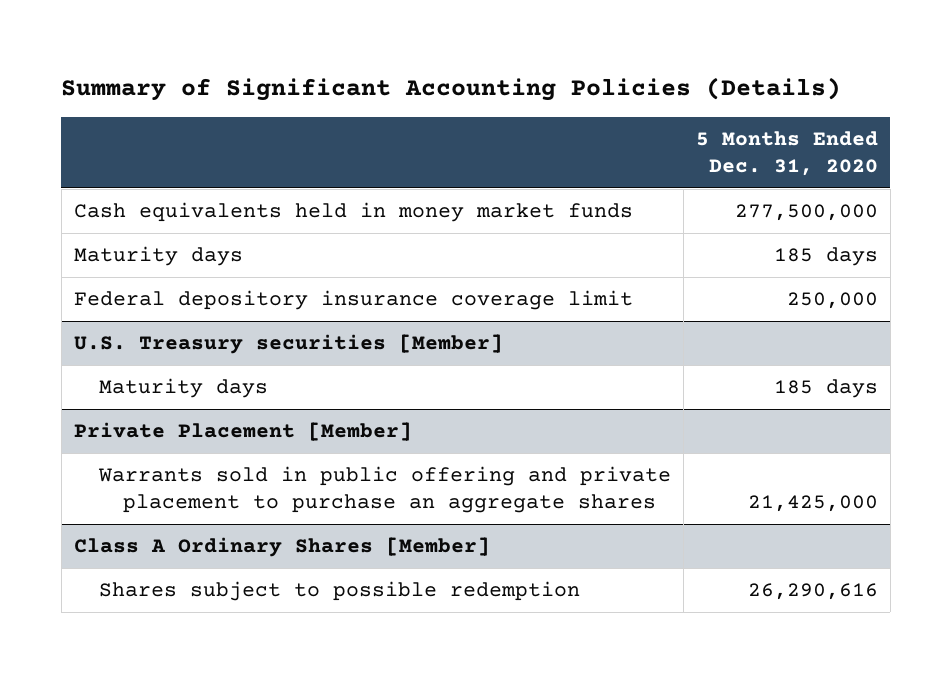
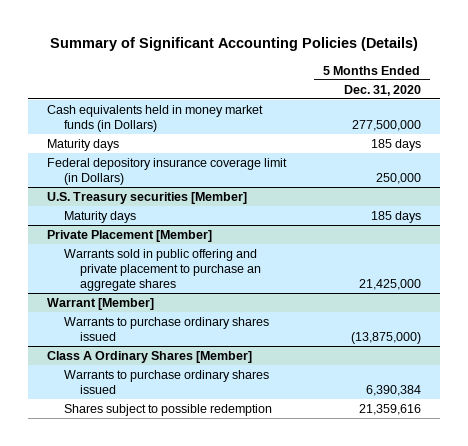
[73,202,633,223] Cash equivalents held in money market funds -> [47,104,264,132] Cash equivalents held in money market funds (in Dollars)
[73,290,633,311] Federal depository insurance coverage limit -> [47,157,288,185] Federal depository insurance coverage limit (in Dollars)
none -> [47,297,155,310] Warrant [Member]
none -> [63,316,269,341] Warrants to purchase ordinary shares issued
none -> [63,369,269,394] Warrants to purchase ordinary shares issued
[747,583,878,601] 26,290,616 -> [358,403,421,415] 21,359,616

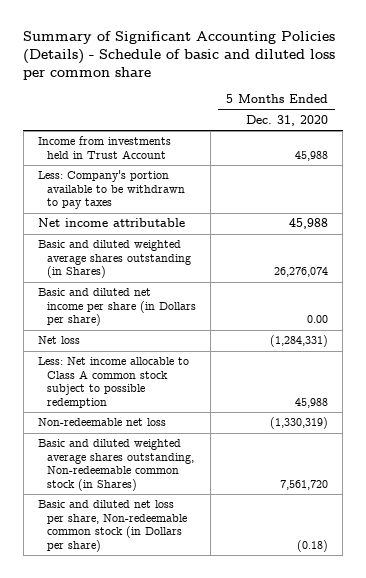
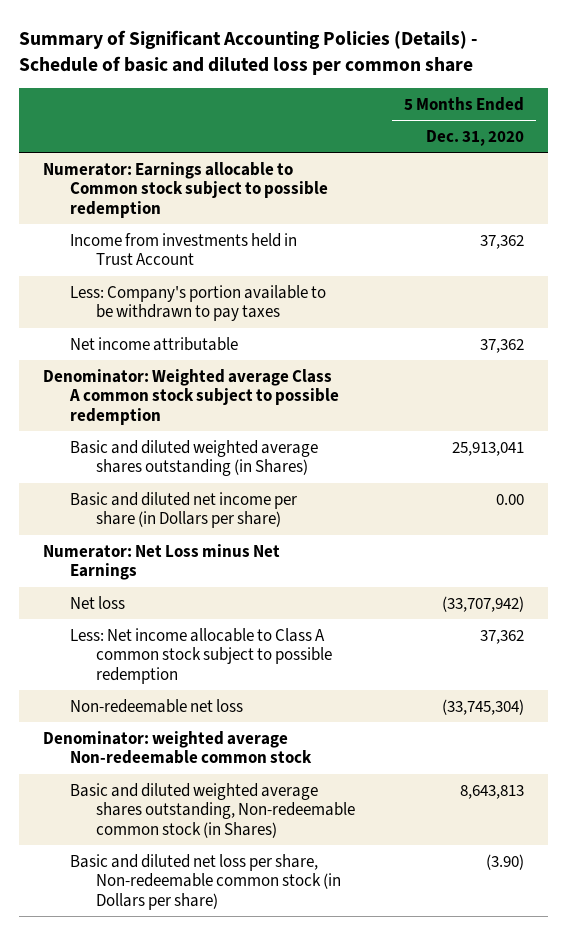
none -> [43,161,328,218] Numerator: Earnings allocable to Common stock subject to possible redemption
[294,150,328,161] 45,988 -> [479,234,524,249] 37,362
[288,218,328,230] 45,988 -> [479,338,524,353] 37,362
none -> [43,368,339,425] Denominator: Weighted average Class A common stock subject to possible redemption
[273,267,328,278] 26,276,074 -> [451,441,524,456] 25,913,041
none -> [43,543,281,581] Numerator: Net Loss minus Net Earnings
[269,335,328,348] (1,284,331) -> [441,595,524,612] (33,707,942)
[294,398,328,409] 45,988 -> [479,629,524,644] 37,362
[269,417,328,430] (1,330,319) -> [441,698,524,715] (33,745,304)
none -> [43,730,312,765] Denominator: weighted average Non-redeemable common stock
[279,480,328,491] 7,561,720 -> [459,784,524,799] 8,643,813
[296,540,328,553] (0.18) -> [485,853,524,870] (3.90)

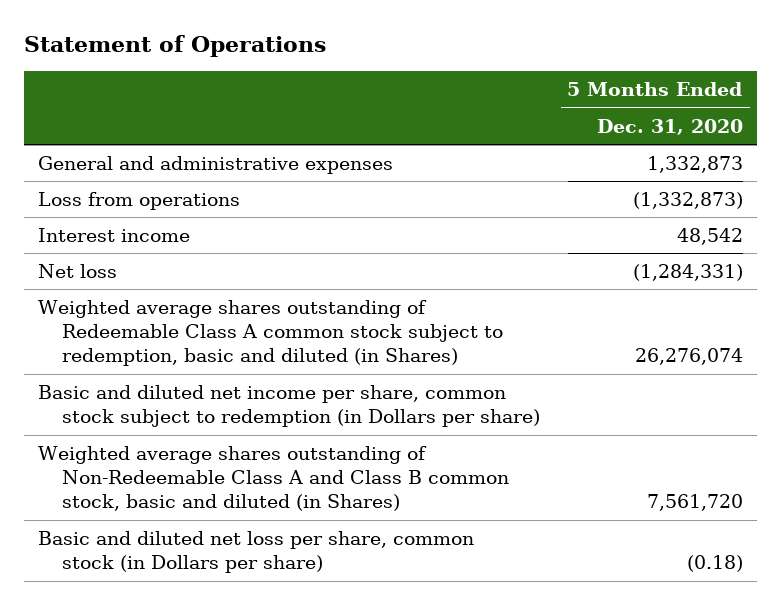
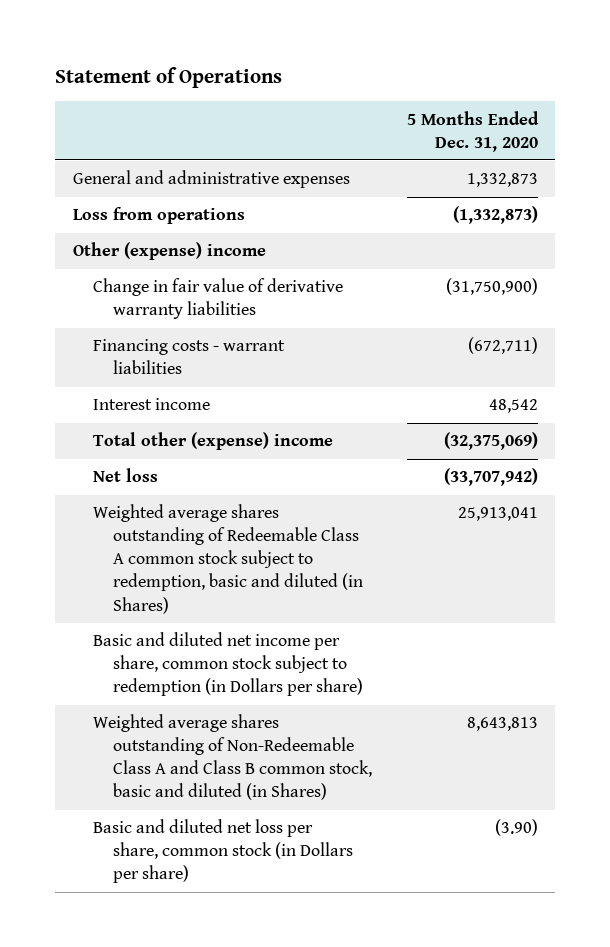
none -> [72,242,266,261] Other (expense) income
none -> [92,278,343,320] Change in fair value of derivative warranty liabilities
none -> [92,339,285,375] Financing costs - warrant liabilities
none -> [92,432,333,451] Total other (expense) income
[632,264,743,282] (1,284,331) -> [443,468,538,487] (33,707,942)
[634,348,743,366] 26,276,074 -> [457,507,538,522] 25,913,041
[646,494,743,512] 7,561,720 -> [466,717,538,732] 8,643,813
[686,555,743,573] (0.18) -> [494,819,538,837] (3.90)

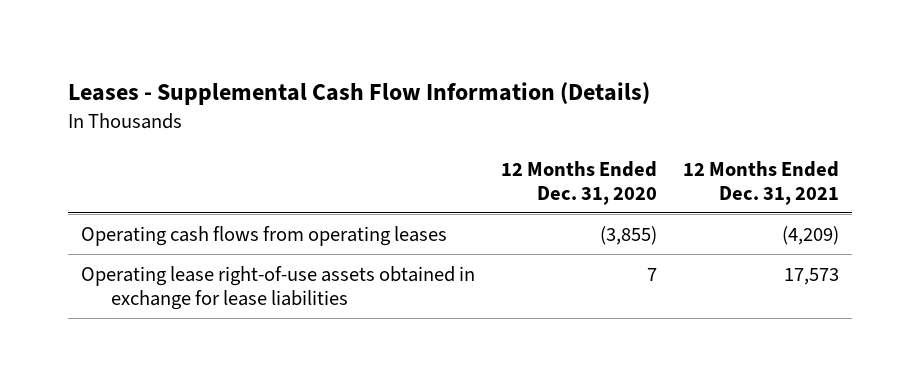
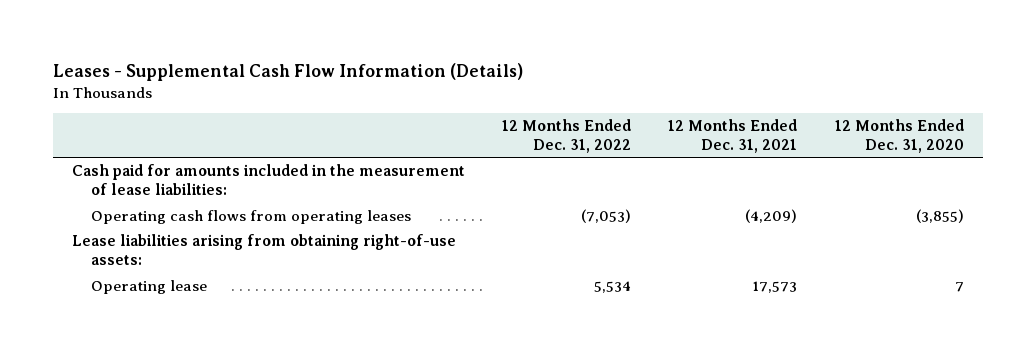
none -> [501,118,631,154] 12 Months Ended Dec. 31, 2022
none -> [71,163,465,196] Cash paid for amounts included in the measurement of lease liabilities:
none -> [71,233,456,266] Lease liabilities arising from obtaining right-of-use assets:
[81,265,476,310] Operating lease right-of-use assets obtained in exchange for lease liabilities -> [90,279,207,294] Operating lease

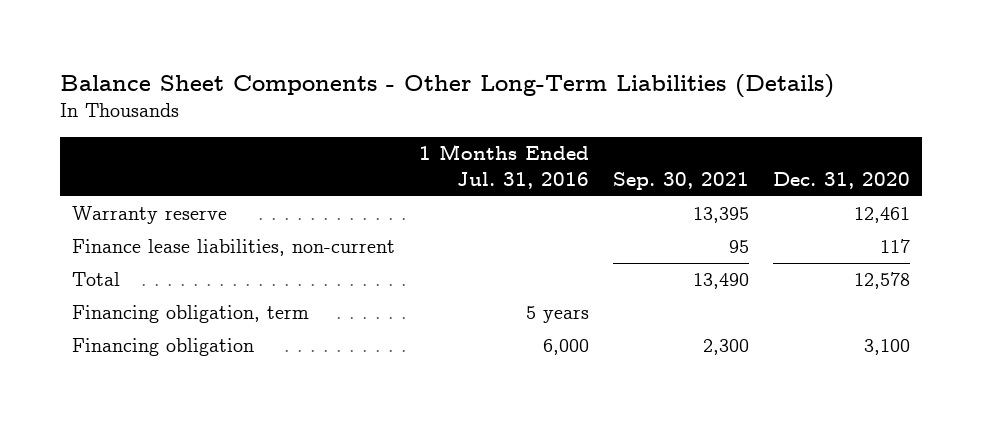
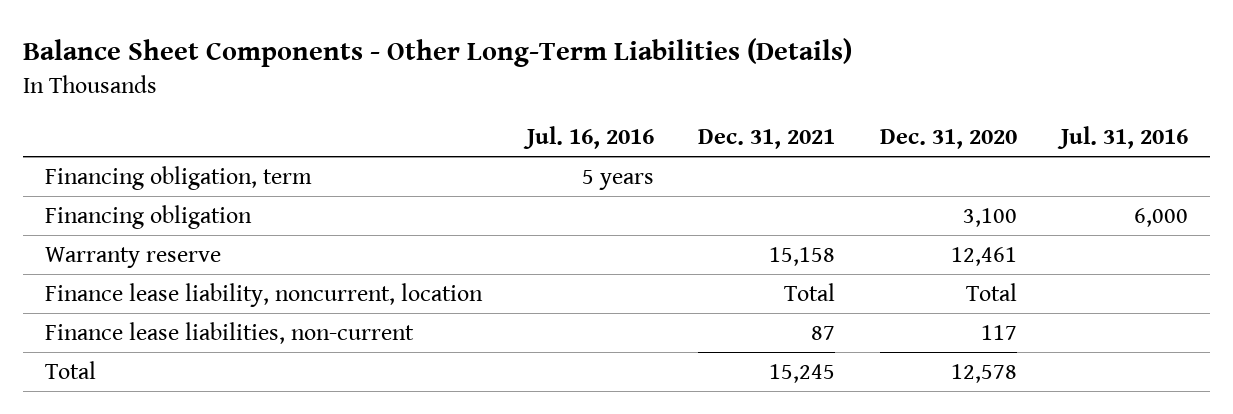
[419,144,590,189] 1 Months Ended Jul. 31, 2016 -> none
[612,171,749,190] Sep. 30, 2021 -> none
none -> [522,126,654,150] Jul. 16, 2016
none -> [698,129,836,150] Dec. 31, 2021
none -> [1057,126,1189,150] Jul. 31, 2016
[72,305,310,324] Financing obligation, term -> [45,165,313,190] Financing obligation, term
[72,338,255,357] Financing obligation -> [45,204,253,229] Financing obligation
none -> [45,282,484,307] Finance lease liability, noncurrent, location

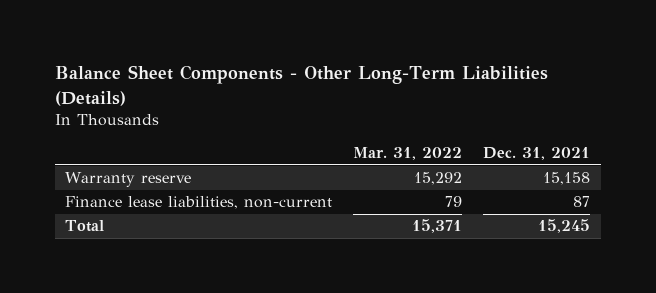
[522,126,654,150] Jul. 16, 2016 -> none
[879,129,1017,150] Dec. 31, 2020 -> none
[1057,126,1189,150] Jul. 31, 2016 -> none
none -> [353,147,463,161] Mar. 31, 2022
[45,165,313,190] Financing obligation, term -> none
[45,204,253,229] Financing obligation -> none
[45,282,484,307] Finance lease liability, noncurrent, location -> none

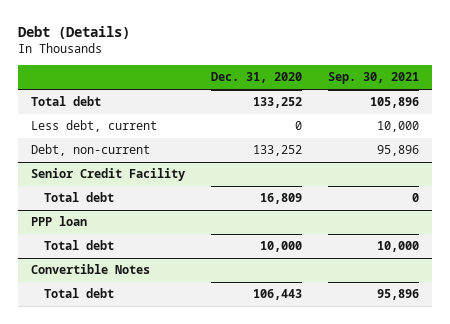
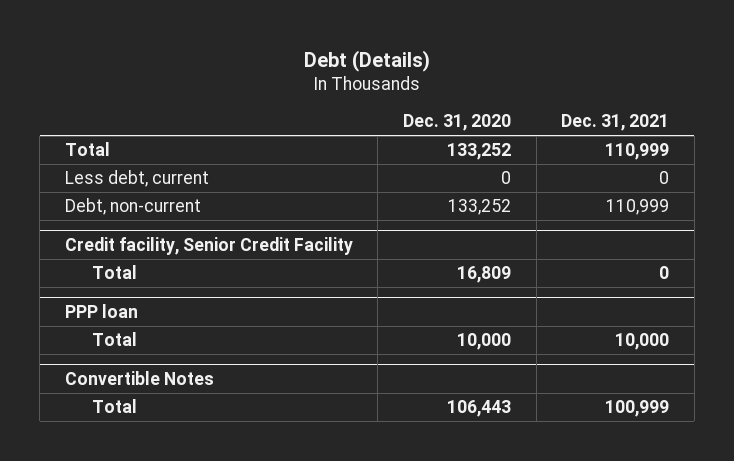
[327,72,419,85] Sep. 30, 2021 -> none
none -> [561,114,670,132] Dec. 31, 2021
[30,96,101,107] Total debt -> [64,142,110,157] Total
[30,168,185,182] Senior Credit Facility -> [64,237,353,256] Credit facility, Senior Credit Facility
[44,192,115,203] Total debt -> [92,265,138,280] Total
[44,240,115,251] Total debt -> [92,332,138,347] Total
[44,288,115,299] Total debt -> [92,399,138,414] Total

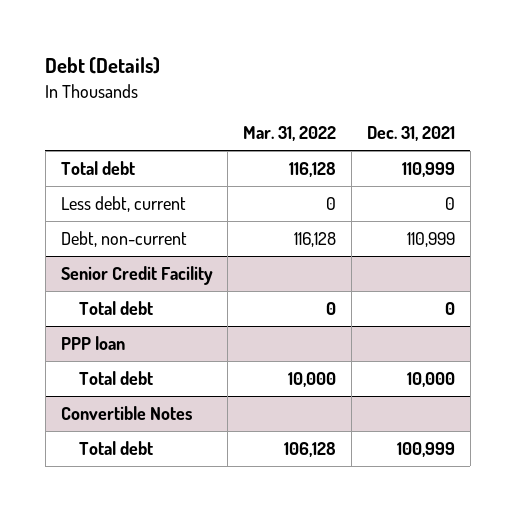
[403,114,512,132] Dec. 31, 2020 -> none
none -> [243,126,337,142] Mar. 31, 2022
[64,142,110,157] Total -> [60,160,135,175] Total debt
[64,237,353,256] Credit facility, Senior Credit Facility -> [60,265,213,285] Senior Credit Facility
[92,265,138,280] Total -> [78,300,153,315] Total debt
[92,332,138,347] Total -> [78,370,153,385] Total debt
[92,399,138,414] Total -> [78,440,153,455] Total debt

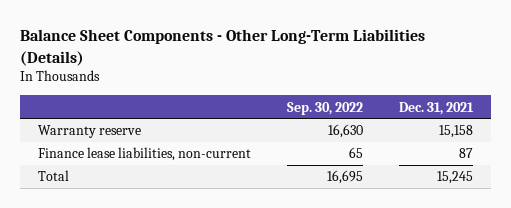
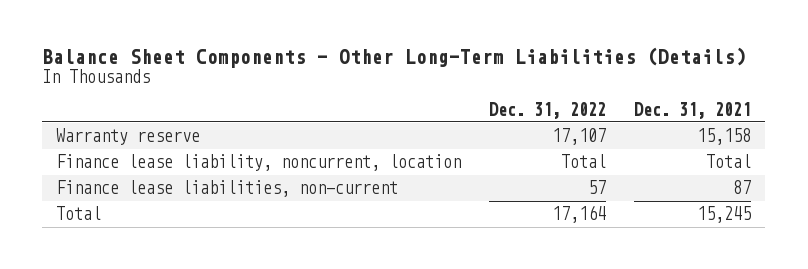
[286,101,363,115] Sep. 30, 2022 -> none
none -> [489,101,607,119] Dec. 31, 2022
none -> [56,154,462,172] Finance lease liability, noncurrent, location

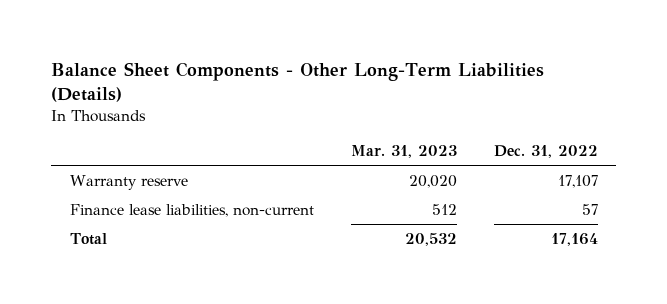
[634,101,752,119] Dec. 31, 2021 -> none
none -> [350,145,457,159] Mar. 31, 2023
[56,154,462,172] Finance lease liability, noncurrent, location -> none

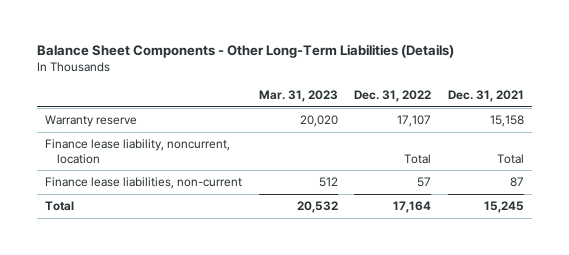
none -> [447,90,524,103] Dec. 31, 2021
none -> [45,138,231,164] Finance lease liability, noncurrent, location

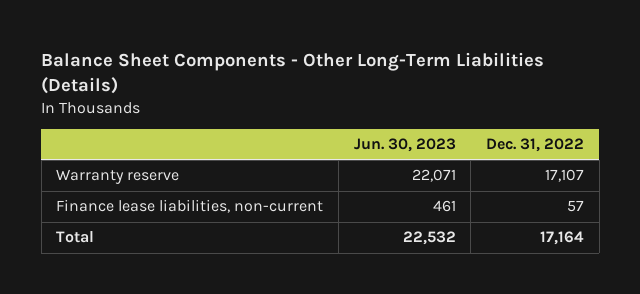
[258,90,338,103] Mar. 31, 2023 -> none
[447,90,524,103] Dec. 31, 2021 -> none
none -> [353,138,456,153] Jun. 30, 2023
[45,138,231,164] Finance lease liability, noncurrent, location -> none

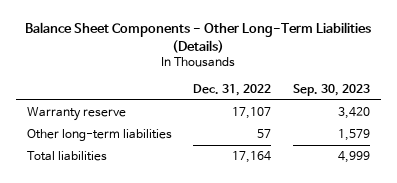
[353,138,456,153] Jun. 30, 2023 -> none
none -> [293,83,371,96] Sep. 30, 2023
[56,199,324,214] Finance lease liabilities, non-current -> none
none -> [26,129,172,142] Other long-term liabilities
[56,231,95,244] Total -> [26,151,107,162] Total liabilities

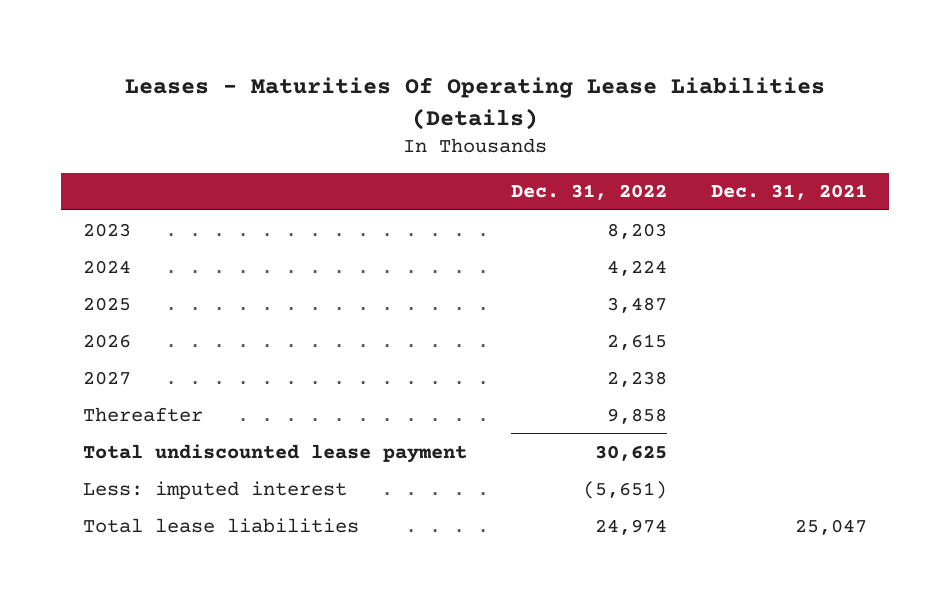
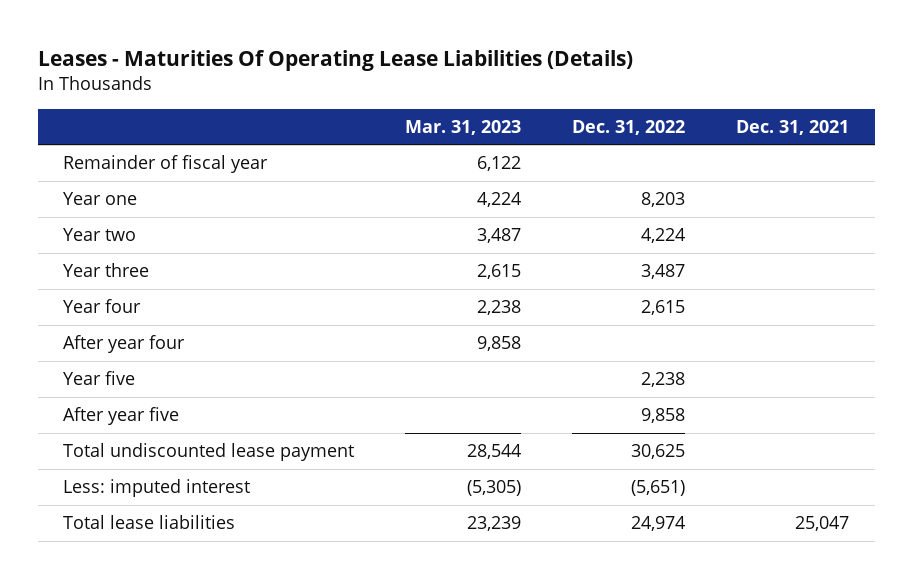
none -> [405,119,522,135] Mar. 31, 2023
none -> [63,155,269,174] Remainder of fiscal year
[83,222,132,237] 2023 -> [63,192,138,206] Year one
[83,259,132,274] 2024 -> [63,228,137,242] Year two
[83,296,132,311] 2025 -> [63,263,150,278] Year three
[83,333,132,348] 2026 -> [63,299,142,314] Year four
none -> [63,335,186,354] After year four
[83,370,132,385] 2027 -> [63,371,136,386] Year five
[83,406,204,422] Thereafter -> [63,407,180,426] After year five

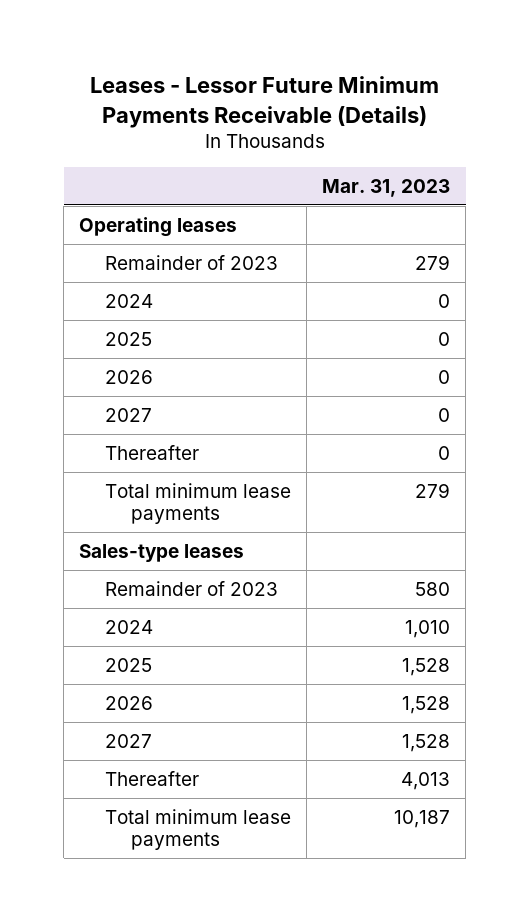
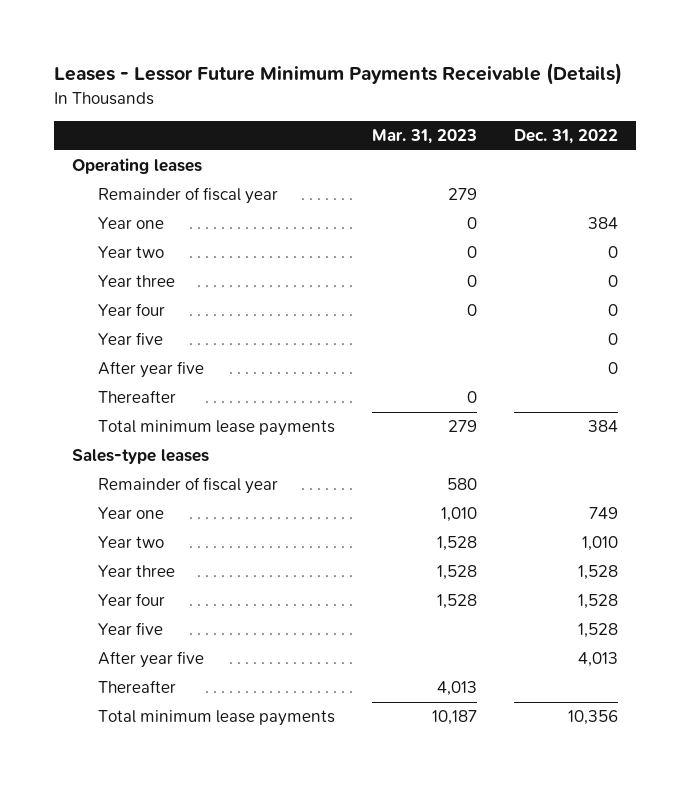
none -> [513,129,618,145] Dec. 31, 2022
[105,254,279,270] Remainder of 2023 -> [97,187,278,205] Remainder of fiscal year
[105,293,154,308] 2024 -> [97,217,164,230] Year one
[105,331,153,346] 2025 -> [97,246,164,259] Year two
[105,369,154,384] 2026 -> [97,275,175,288] Year three
[105,407,153,422] 2027 -> [97,303,165,317] Year four
none -> [97,332,163,346] Year five
none -> [97,361,204,379] After year five
[105,580,279,596] Remainder of 2023 -> [97,477,278,495] Remainder of fiscal year
[105,619,154,634] 2024 -> [97,507,164,520] Year one
[105,657,153,672] 2025 -> [97,536,164,549] Year two
[105,695,154,710] 2026 -> [97,565,175,578] Year three
[105,733,153,748] 2027 -> [97,593,165,607] Year four
none -> [97,622,163,636] Year five
none -> [97,651,204,669] After year five

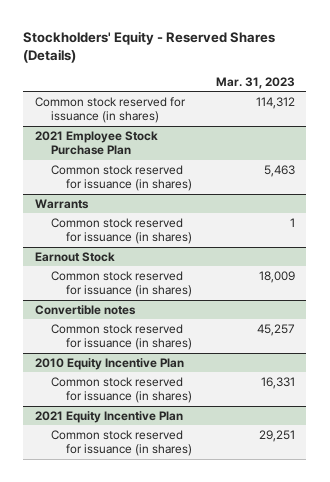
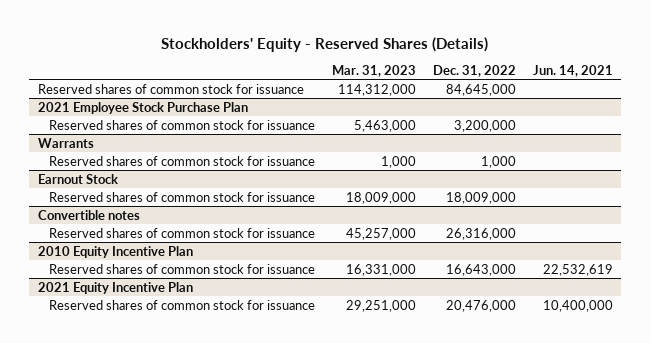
none -> [432,64,516,77] Dec. 31, 2022
none -> [532,64,613,77] Jun. 14, 2021
[34,96,186,124] Common stock reserved for issuance (in shares) -> [37,83,304,94] Reserved shares of common stock for issuance
[255,96,295,109] 114,312 -> [337,83,416,96] 114,312,000
[50,164,193,192] Common stock reserved for issuance (in shares) -> [48,119,315,130] Reserved shares of common stock for issuance
[263,164,295,177] 5,463 -> [353,119,416,132] 5,463,000
[50,217,193,245] Common stock reserved for issuance (in shares) -> [48,155,315,166] Reserved shares of common stock for issuance
[289,217,295,227] 1 -> [380,155,416,168] 1,000
[50,270,193,298] Common stock reserved for issuance (in shares) -> [48,191,315,202] Reserved shares of common stock for issuance
[258,270,295,283] 18,009 -> [345,191,416,204] 18,009,000
[50,323,193,351] Common stock reserved for issuance (in shares) -> [48,227,315,238] Reserved shares of common stock for issuance
[256,323,295,336] 45,257 -> [345,227,416,240] 45,257,000
[50,376,193,404] Common stock reserved for issuance (in shares) -> [48,263,315,274] Reserved shares of common stock for issuance
[260,376,295,389] 16,331 -> [345,263,416,276] 16,331,000
[50,429,193,457] Common stock reserved for issuance (in shares) -> [48,299,315,310] Reserved shares of common stock for issuance
[258,429,295,442] 29,251 -> [345,299,416,312] 29,251,000

